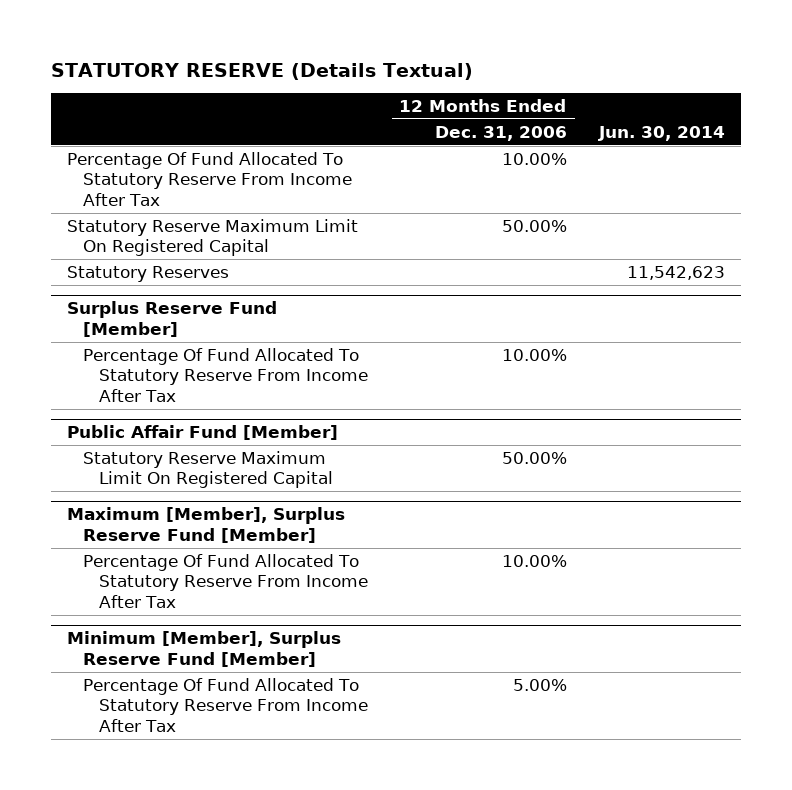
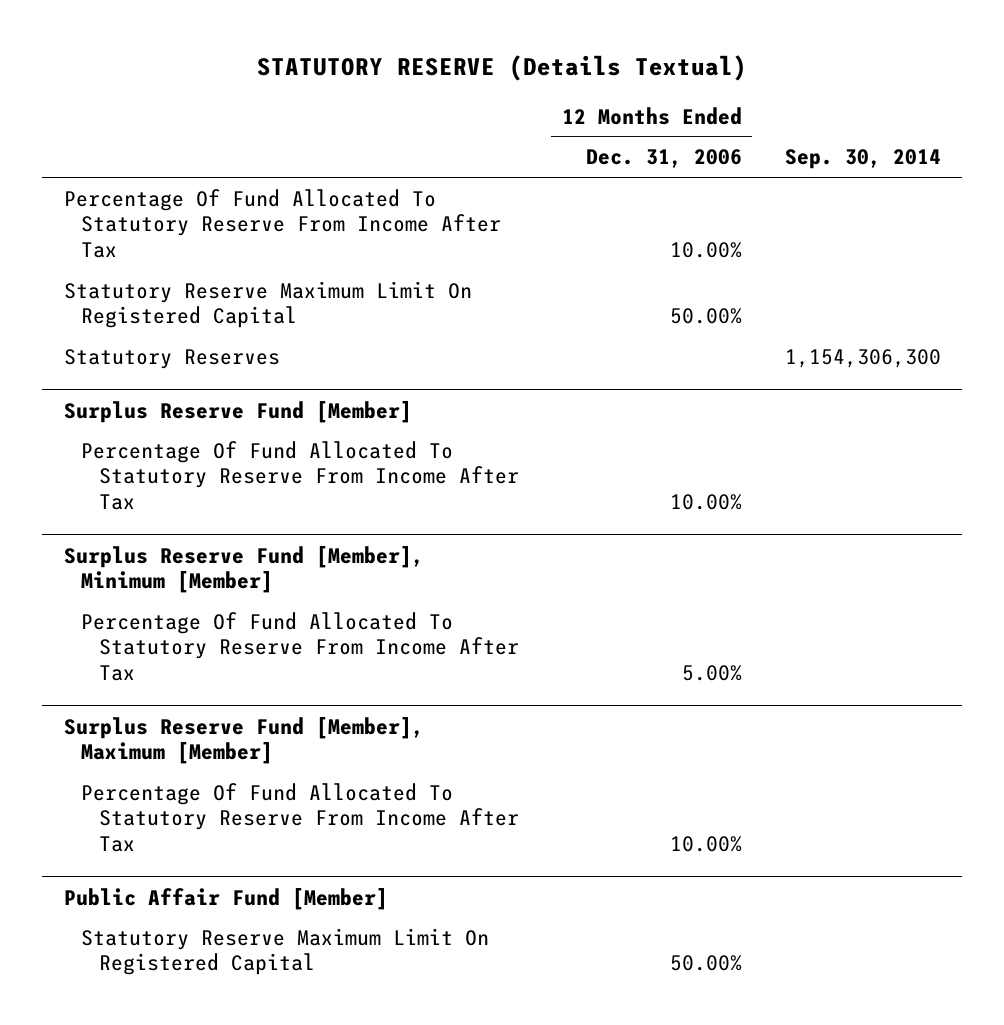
[597,125,725,141] Jun. 30, 2014 -> none
none -> [784,149,941,170] Sep. 30, 2014
none -> [63,545,424,594] Surplus Reserve Fund [Member], Minimum [Member]
none -> [81,611,519,682] Percentage Of Fund Allocated To Statutory Reserve From Income After Tax
none -> [63,716,424,765] Surplus Reserve Fund [Member], Maximum [Member]
none -> [81,782,519,853] Percentage Of Fund Allocated To Statutory Reserve From Income After Tax
[67,507,346,543] Maximum [Member], Surplus Reserve Fund [Member] -> none
[82,553,368,609] Percentage Of Fund Allocated To Statutory Reserve From Income After Tax -> none
[67,631,342,667] Minimum [Member], Surplus Reserve Fund [Member] -> none
[82,677,368,733] Percentage Of Fund Allocated To Statutory Reserve From Income After Tax -> none

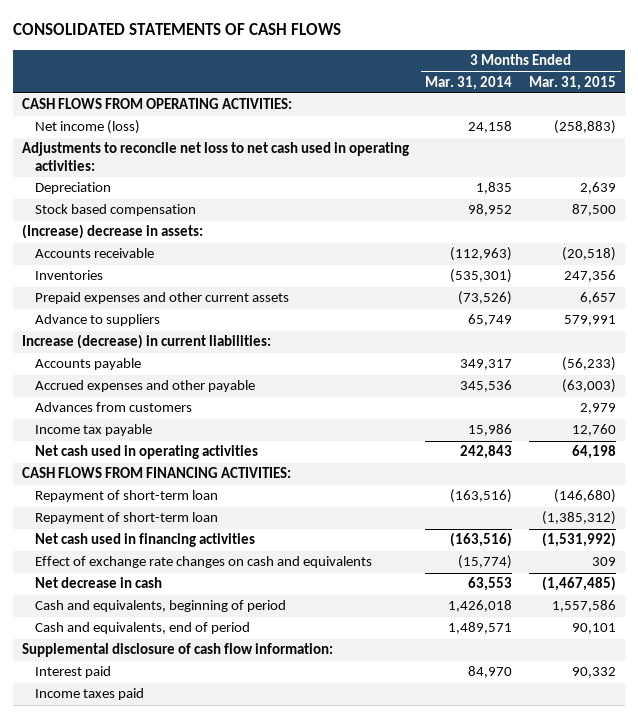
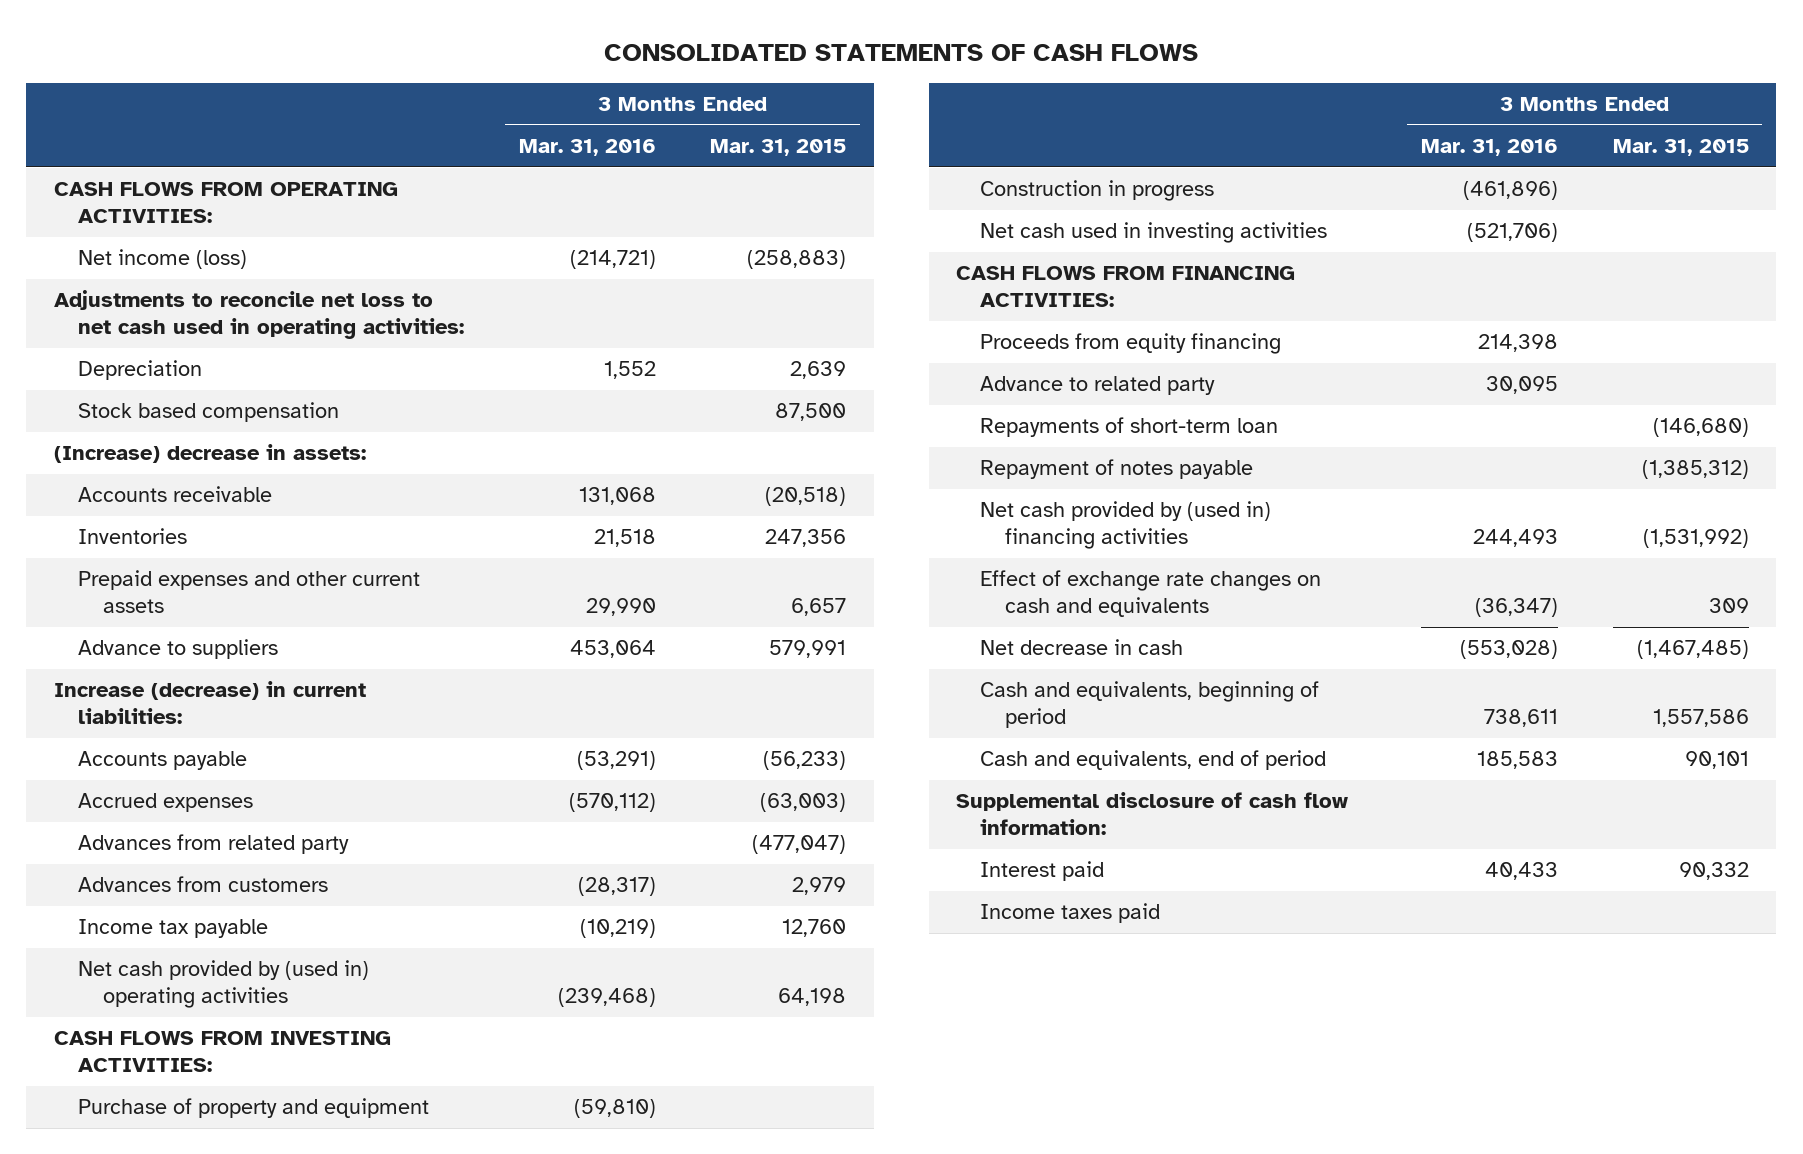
[425,75,513,90] Mar. 31, 2014 -> none
none -> [518,139,656,157] Mar. 31, 2016
[34,380,255,393] Accrued expenses and other payable -> [78,793,254,813] Accrued expenses
none -> [78,834,350,855] Advances from related party
[34,445,258,460] Net cash used in operating activities -> [78,960,370,1009] Net cash provided by (used in) operating activities
none -> [53,1031,391,1073] CASH FLOWS FROM INVESTING ACTIVITIES:
none -> [78,1098,430,1119] Purchase of property and equipment
none -> [980,180,1215,202] Construction in progress
none -> [980,222,1328,244] Net cash used in investing activities
none -> [980,333,1282,355] Proceeds from equity financing
none -> [980,376,1216,396] Advance to related party
[34,490,218,503] Repayment of short-term loan -> [980,417,1279,438] Repayments of short-term loan
[34,512,218,525] Repayment of short-term loan -> [980,459,1254,480] Repayment of notes payable
[34,533,255,548] Net cash used in financing activities -> [980,501,1272,550] Net cash provided by (used in) financing activities

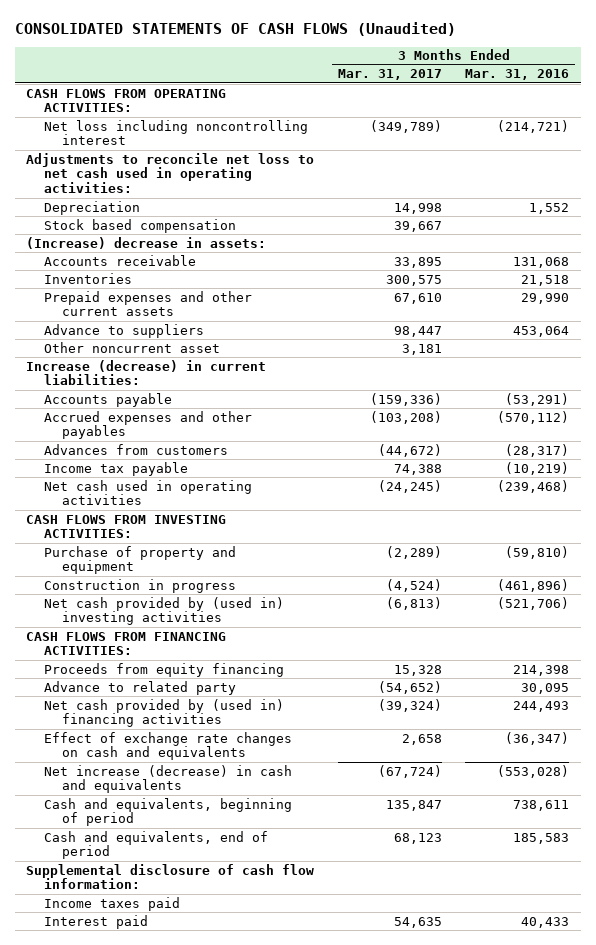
[604,43,1199,61] CONSOLIDATED STATEMENTS OF CASH FLOWS -> [14,22,456,37] CONSOLIDATED STATEMENTS OF CASH FLOWS (Unaudited)
[710,139,847,157] Mar. 31, 2015 -> none
none -> [337,69,442,81] Mar. 31, 2017
[78,249,248,270] Net income (loss) -> [44,119,309,146] Net loss including noncontrolling interest
none -> [44,341,221,353] Other noncurrent asset
[78,834,350,855] Advances from related party -> none
[78,793,254,813] Accrued expenses -> [44,410,253,440] Accrued expenses and other payables
[78,960,370,1009] Net cash provided by (used in) operating activities -> [44,479,253,506] Net cash used in operating activities
[980,222,1328,244] Net cash used in investing activities -> [44,596,285,626] Net cash provided by (used in) investing activities
[980,417,1279,438] Repayments of short-term loan -> none
[980,459,1254,480] Repayment of notes payable -> none
[980,639,1184,656] Net decrease in cash -> [44,764,293,794] Net increase (decrease) in cash and equivalents
[980,861,1105,882] Interest paid -> [44,914,149,929] Interest paid

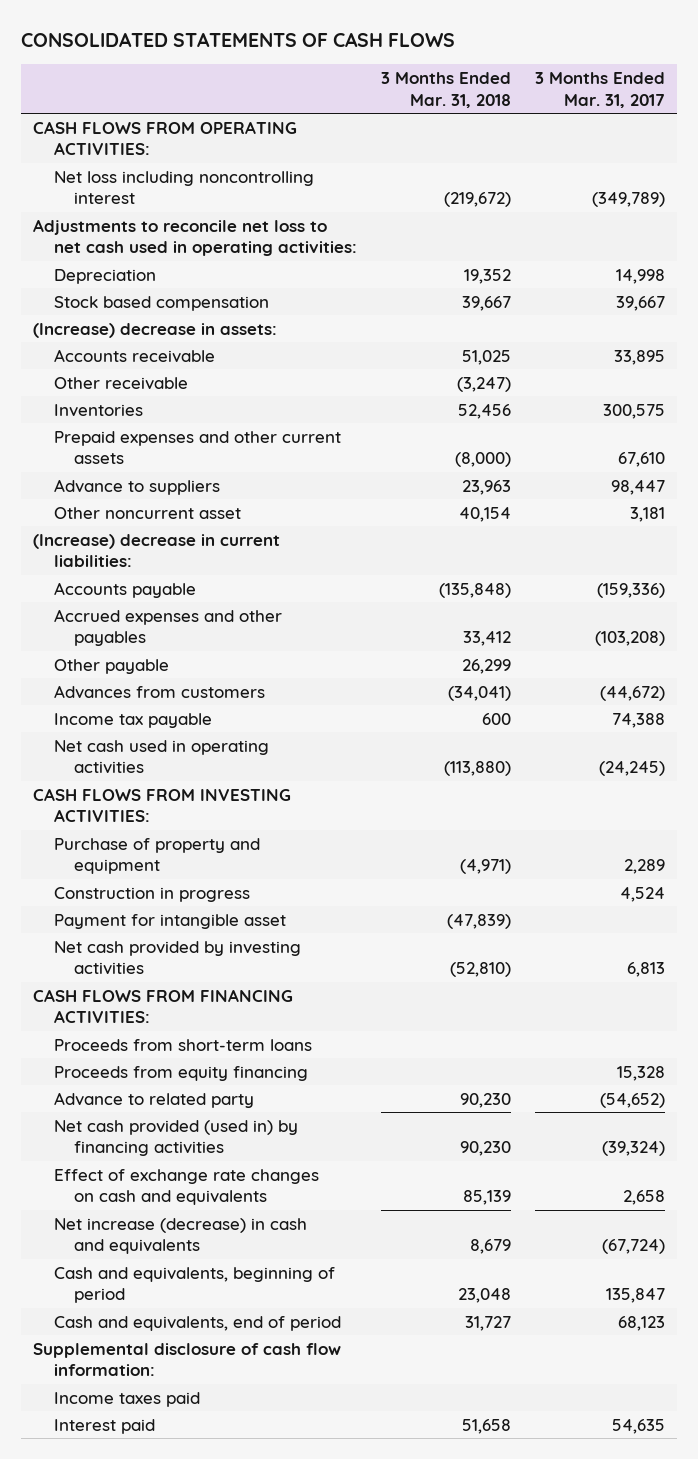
[14,22,456,37] CONSOLIDATED STATEMENTS OF CASH FLOWS (Unaudited) -> [21,32,456,48] CONSOLIDATED STATEMENTS OF CASH FLOWS
[465,69,570,81] Mar. 31, 2016 -> none
none -> [380,71,511,108] 3 Months Ended Mar. 31, 2018
none -> [53,376,188,390] Other receivable
[26,359,267,386] Increase (decrease) in current liabilities: -> [33,533,281,568] (Increase) decrease in current liabilities:
none -> [53,658,169,674] Other payable
[385,545,442,559] (2,289) -> [624,859,666,875] 2,289
[385,578,442,592] (4,524) -> [620,886,666,902] 4,524
none -> [53,913,286,929] Payment for intangible asset
[44,596,285,626] Net cash provided by (used in) investing activities -> [53,940,301,976] Net cash provided by investing activities
[385,596,442,610] (6,813) -> [627,962,666,978] 6,813
none -> [53,1038,312,1051] Proceeds from short-term loans
[44,698,285,728] Net cash provided by (used in) financing activities -> [53,1119,298,1157] Net cash provided (used in) by financing activities

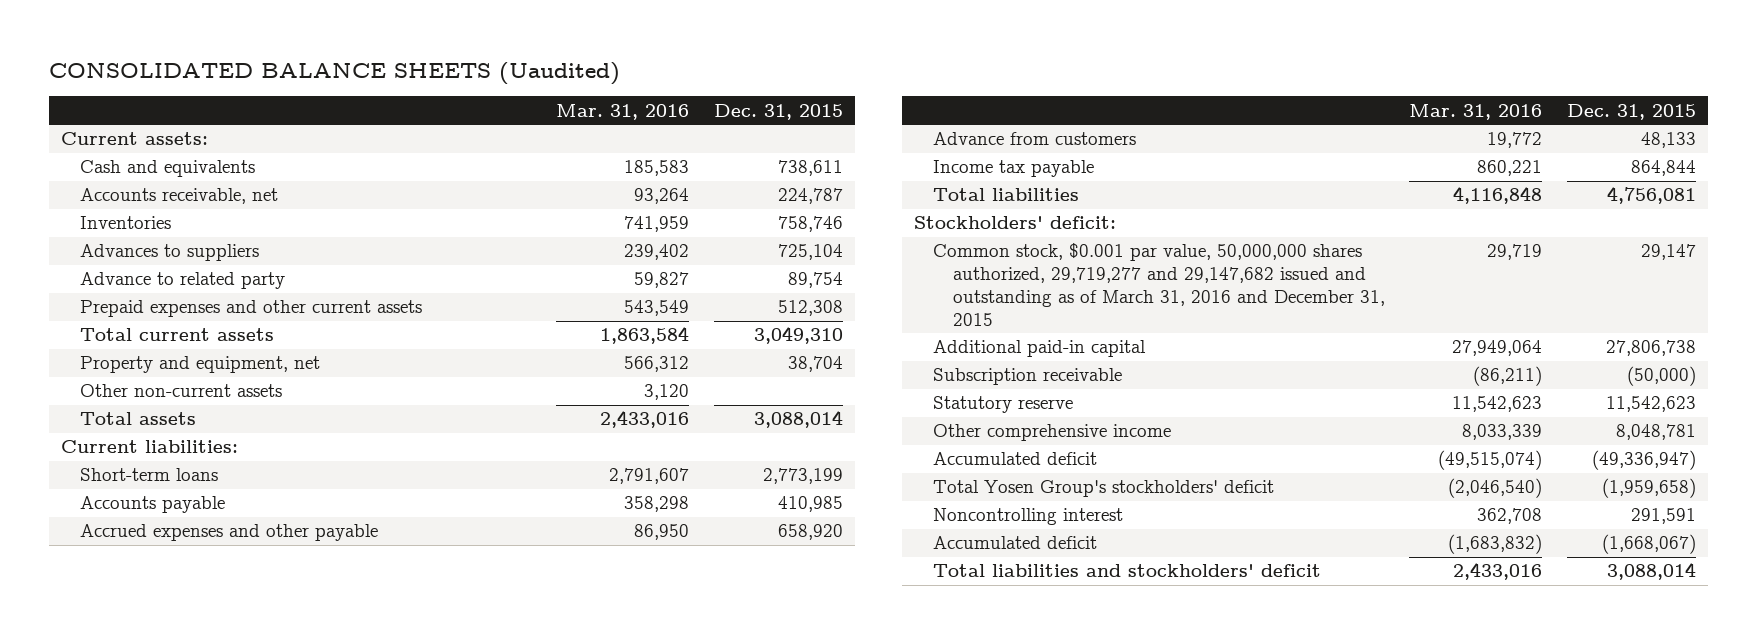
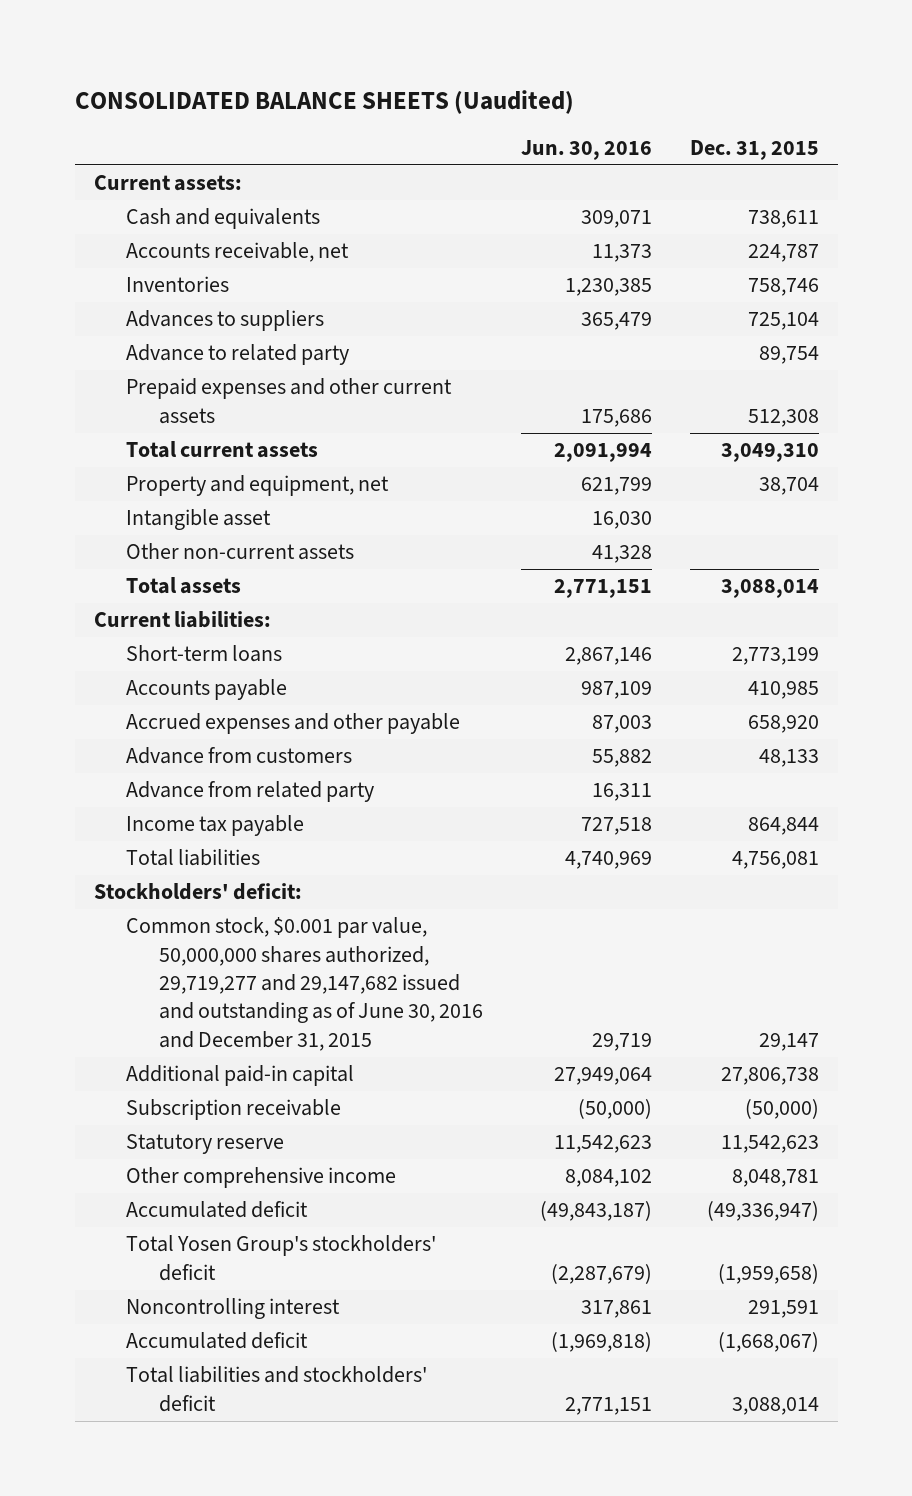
[556,103,690,120] Mar. 31, 2016 -> none
none -> [520,139,652,160] Jun. 30, 2016
none -> [126,509,272,531] Intangible asset
none -> [126,781,375,803] Advance from related party
[933,243,1385,326] Common stock, $0.001 par value, 50,000,000 shares authorized, 29,719,277 and 29,147,682 issued and outstanding as of March 31, 2016 and December 31, 2015 -> [126,917,483,1051] Common stock, $0.001 par value, 50,000,000 shares authorized, 29,719,277 and 29,147,682 issued and outstanding as of June 30, 2016 and December 31, 2015

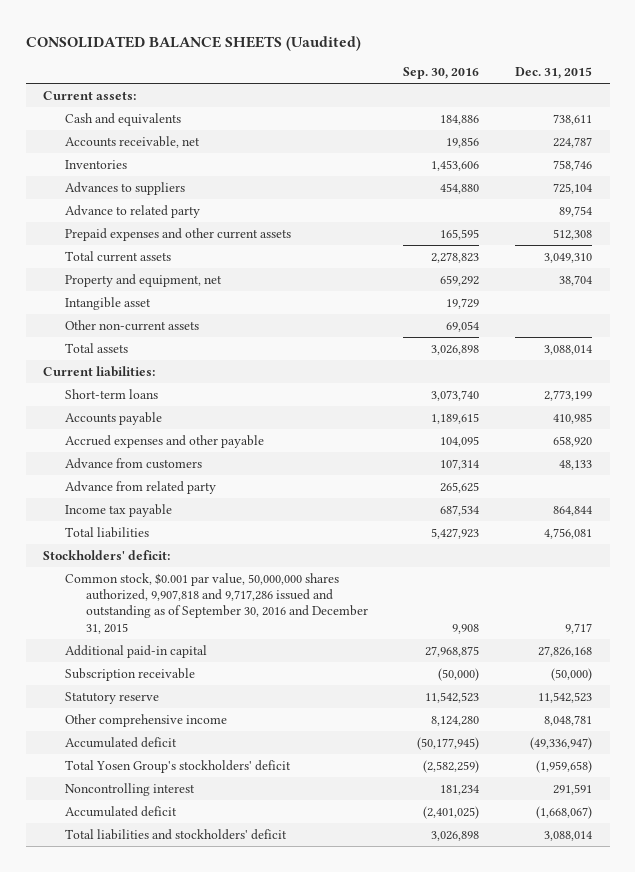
[520,139,652,160] Jun. 30, 2016 -> none
none -> [403,67,480,80] Sep. 30, 2016
[126,917,483,1051] Common stock, $0.001 par value, 50,000,000 shares authorized, 29,719,277 and 29,147,682 issued and outstanding as of June 30, 2016 and December 31, 2015 -> [64,572,369,634] Common stock, $0.001 par value, 50,000,000 shares authorized, 9,907,818 and 9,717,286 issued and outstanding as of September 30, 2016 and December 31, 2015
[758,1032,819,1051] 29,147 -> [564,622,592,634] 9,717
[720,1067,819,1086] 27,806,738 -> [537,645,592,657] 27,826,168
[720,1135,819,1154] 11,542,623 -> [537,691,592,703] 11,542,523

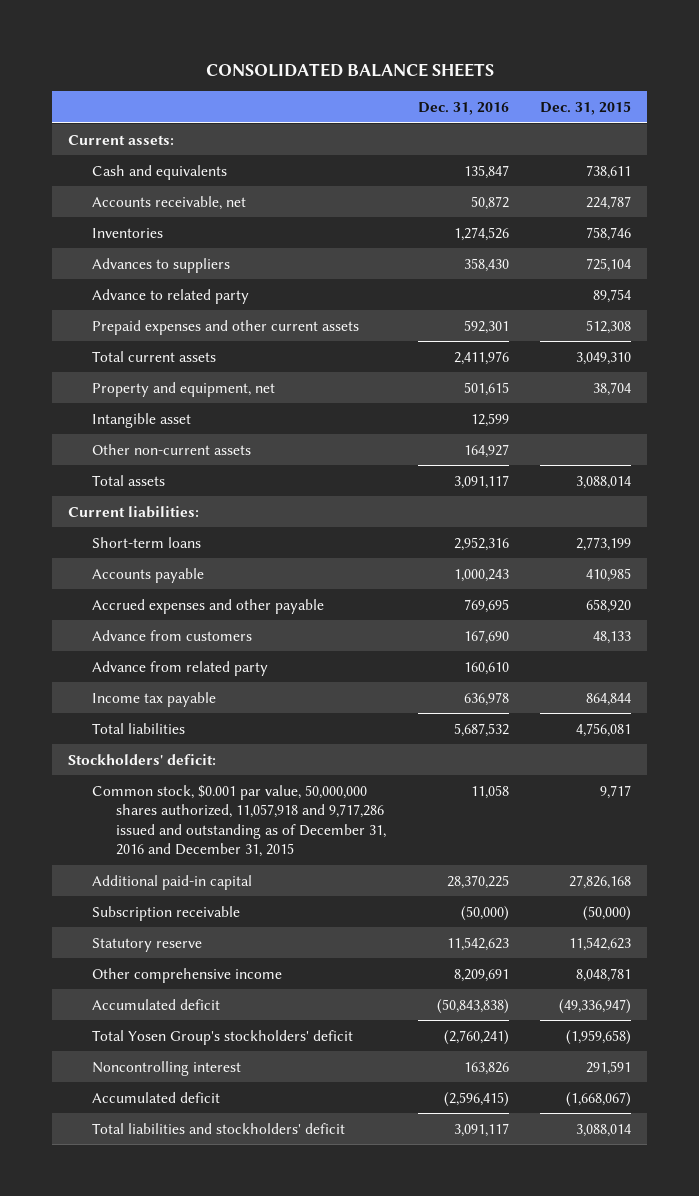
[25,35,361,51] CONSOLIDATED BALANCE SHEETS (Uaudited) -> [205,63,494,78] CONSOLIDATED BALANCE SHEETS
[403,67,480,80] Sep. 30, 2016 -> none
none -> [417,102,509,116] Dec. 31, 2016
[64,572,369,634] Common stock, $0.001 par value, 50,000,000 shares authorized, 9,907,818 and 9,717,286 issued and outstanding as of September 30, 2016 and December 31, 2015 -> [92,784,387,858] Common stock, $0.001 par value, 50,000,000 shares authorized, 11,057,918 and 9,717,286 issued and outstanding as of December 31, 2016 and December 31, 2015
[537,691,592,703] 11,542,523 -> [569,936,632,951] 11,542,623

